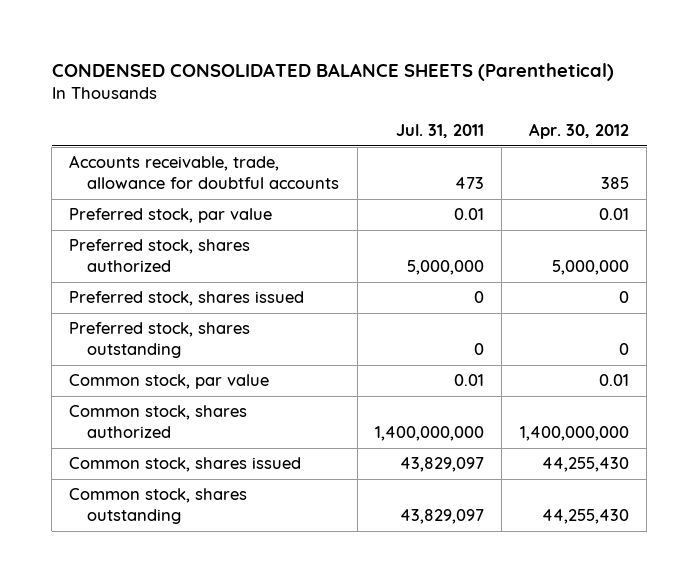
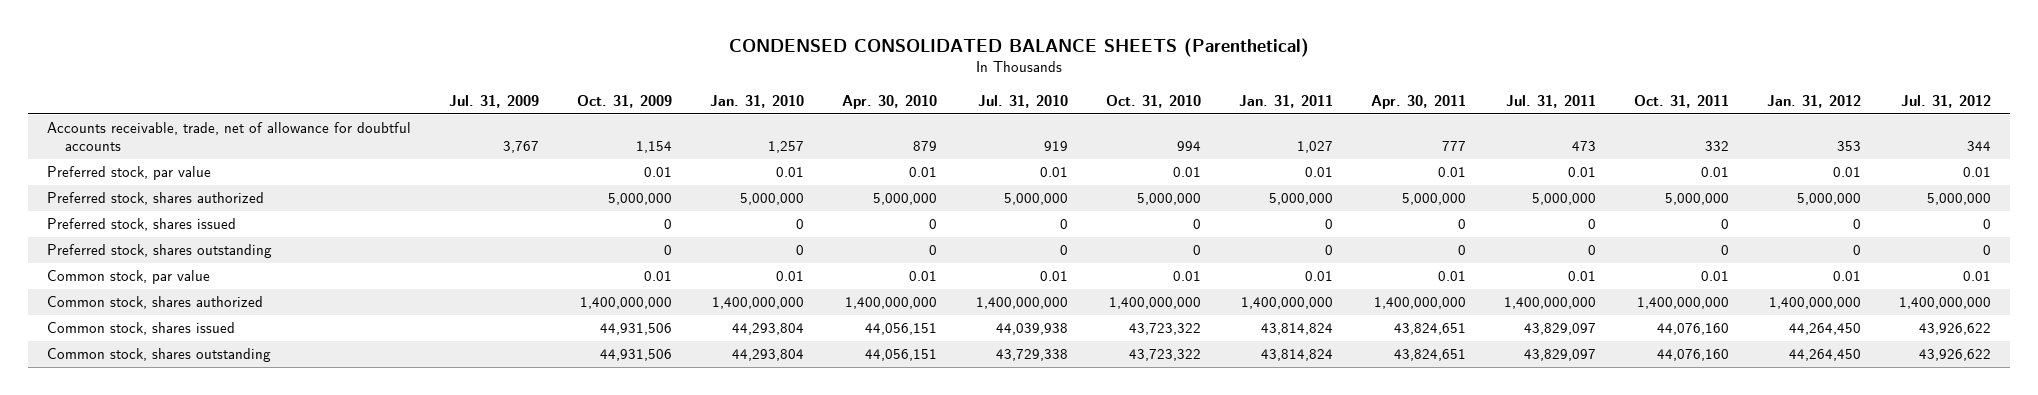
[528,123,629,140] Apr. 30, 2012 -> none
none -> [449,94,540,108] Jul. 31, 2009
none -> [577,94,673,108] Oct. 31, 2009
none -> [710,94,805,108] Jan. 31, 2010
none -> [842,94,938,109] Apr. 30, 2010
none -> [977,94,1068,108] Jul. 31, 2010
none -> [1105,94,1201,108] Oct. 31, 2010
none -> [1238,94,1333,108] Jan. 31, 2011
none -> [1370,94,1466,109] Apr. 30, 2011
none -> [1633,94,1729,108] Oct. 31, 2011
none -> [1767,94,1862,108] Jan. 31, 2012
none -> [1901,94,1992,108] Jul. 31, 2012
[69,155,340,189] Accounts receivable, trade, allowance for doubtful accounts -> [47,122,412,152] Accounts receivable, trade, net of allowance for doubtful accounts

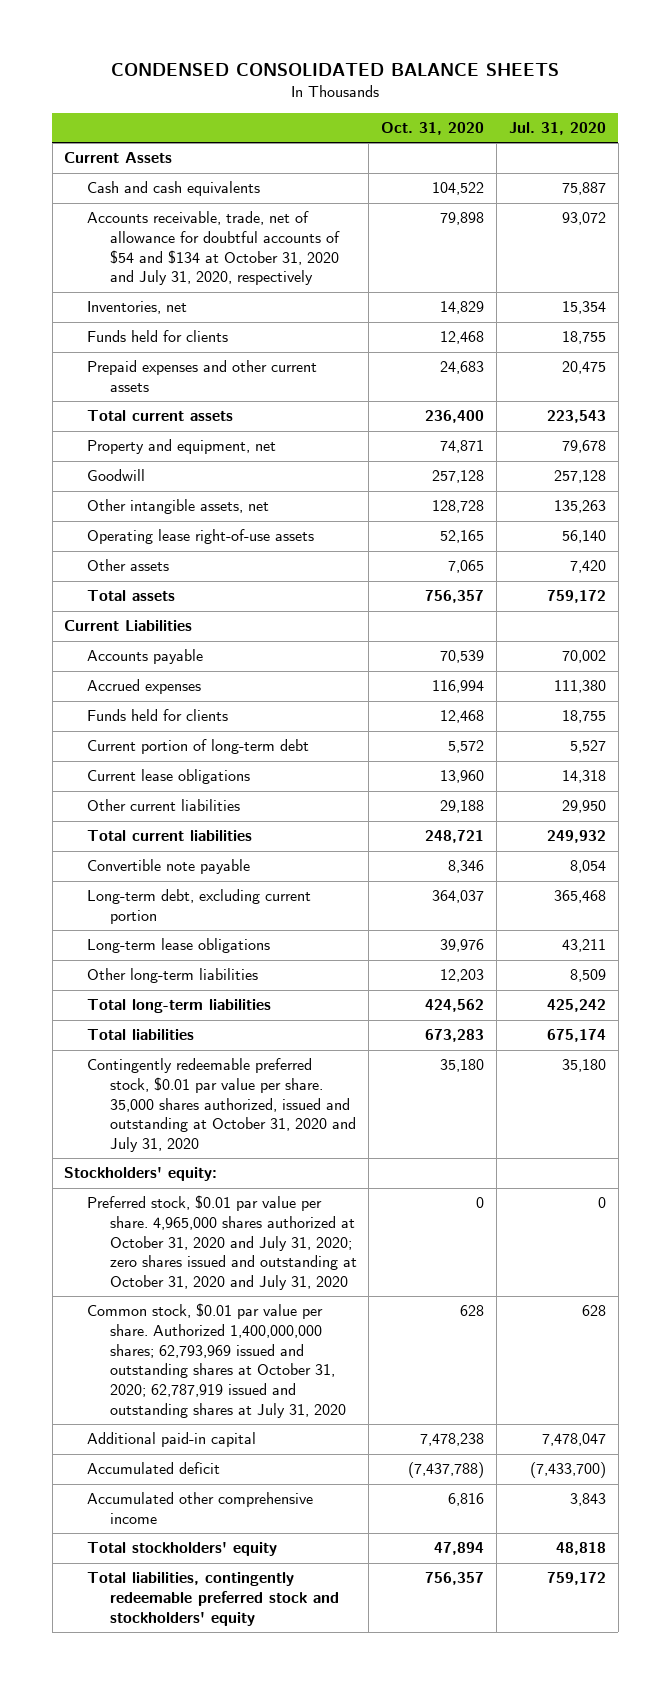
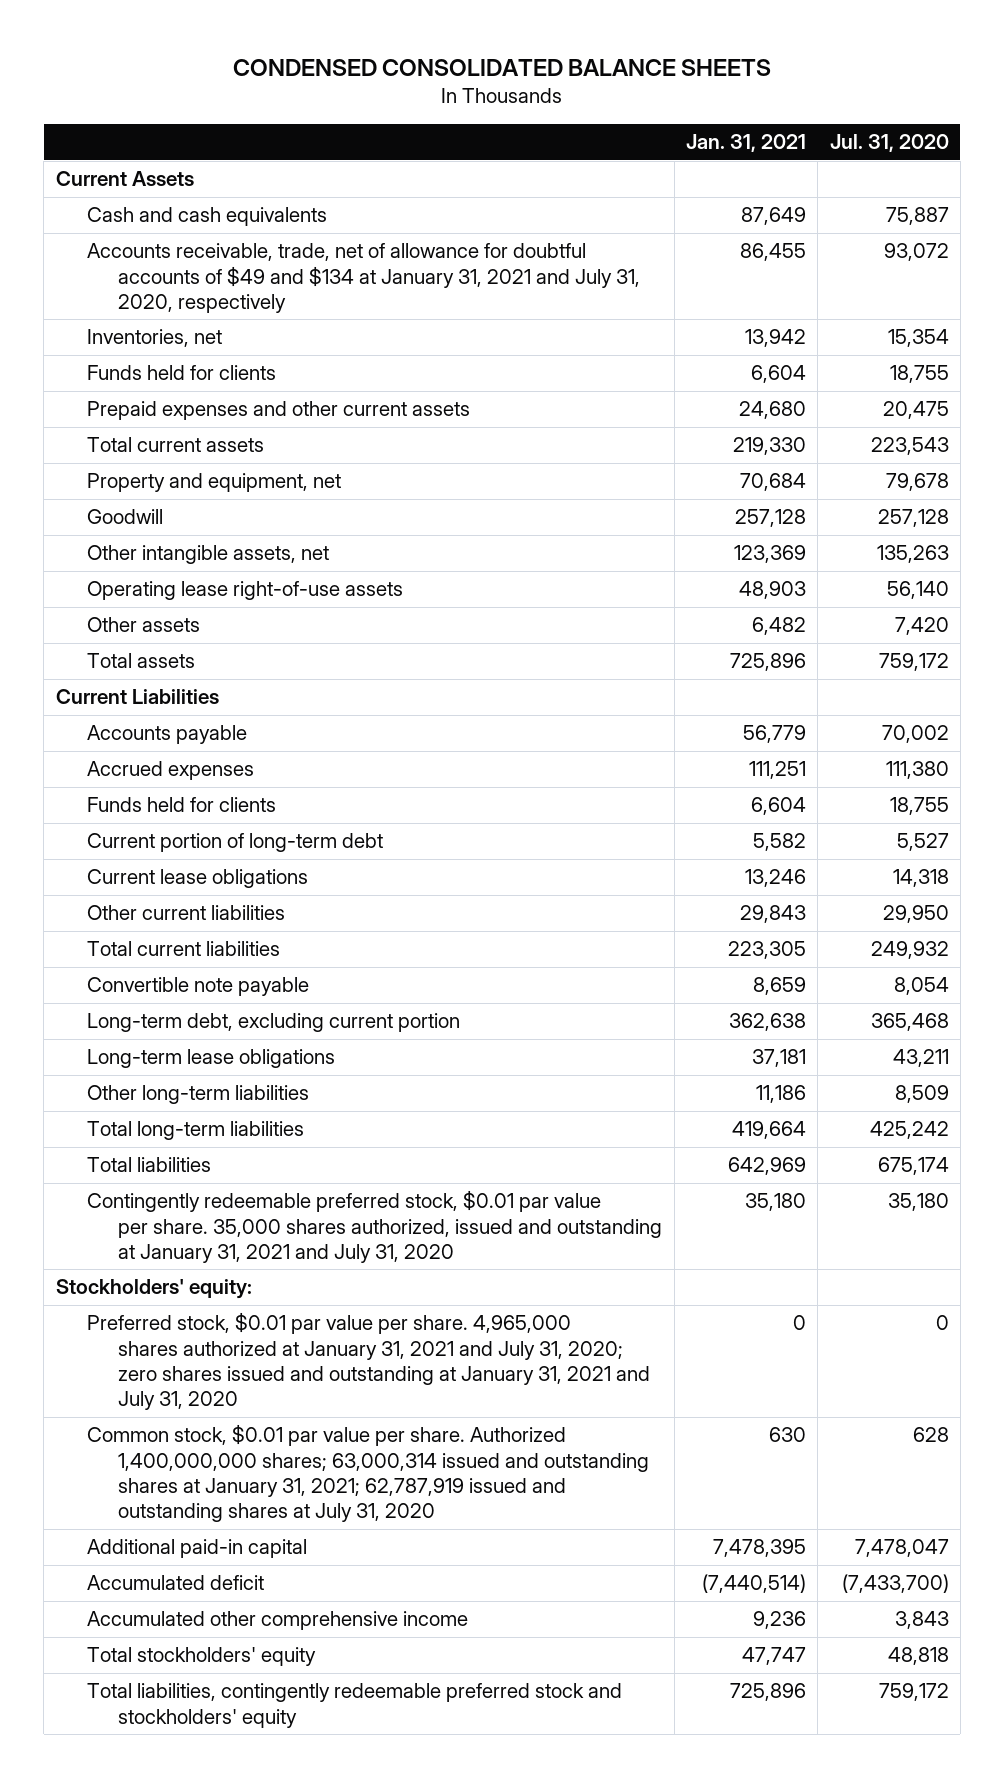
[381,121,485,135] Oct. 31, 2020 -> none
none -> [686,134,807,153] Jan. 31, 2021
[87,211,340,286] Accounts receivable, trade, net of allowance for doubtful accounts of $54 and $134 at October 31, 2020 and July 31, 2020, respectively -> [86,243,641,313] Accounts receivable, trade, net of allowance for doubtful accounts of $49 and $134 at January 31, 2021 and July 31, 2020, respectively
[87,1058,356,1152] Contingently redeemable preferred stock, $0.01 par value per share. 35,000 shares authorized, issued and outstanding at October 31, 2020 and July 31, 2020 -> [86,1190,663,1263] Contingently redeemable preferred stock, $0.01 par value per share. 35,000 shares authorized, issued and outstanding at January 31, 2021 and July 31, 2020
[87,1195,357,1290] Preferred stock, $0.01 par value per share. 4,965,000 shares authorized at October 31, 2020 and July 31, 2020; zero shares issued and outstanding at October 31, 2020 and July 31, 2020 -> [86,1312,651,1411] Preferred stock, $0.01 par value per share. 4,965,000 shares authorized at January 31, 2021 and July 31, 2020; zero shares issued and outstanding at January 31, 2021 and July 31, 2020
[87,1303,346,1418] Common stock, $0.01 par value per share. Authorized 1,400,000,000 shares; 62,793,969 issued and outstanding shares at October 31, 2020; 62,787,919 issued and outstanding shares at July 31, 2020 -> [86,1424,650,1523] Common stock, $0.01 par value per share. Authorized 1,400,000,000 shares; 63,000,314 issued and outstanding shares at January 31, 2021; 62,787,919 issued and outstanding shares at July 31, 2020

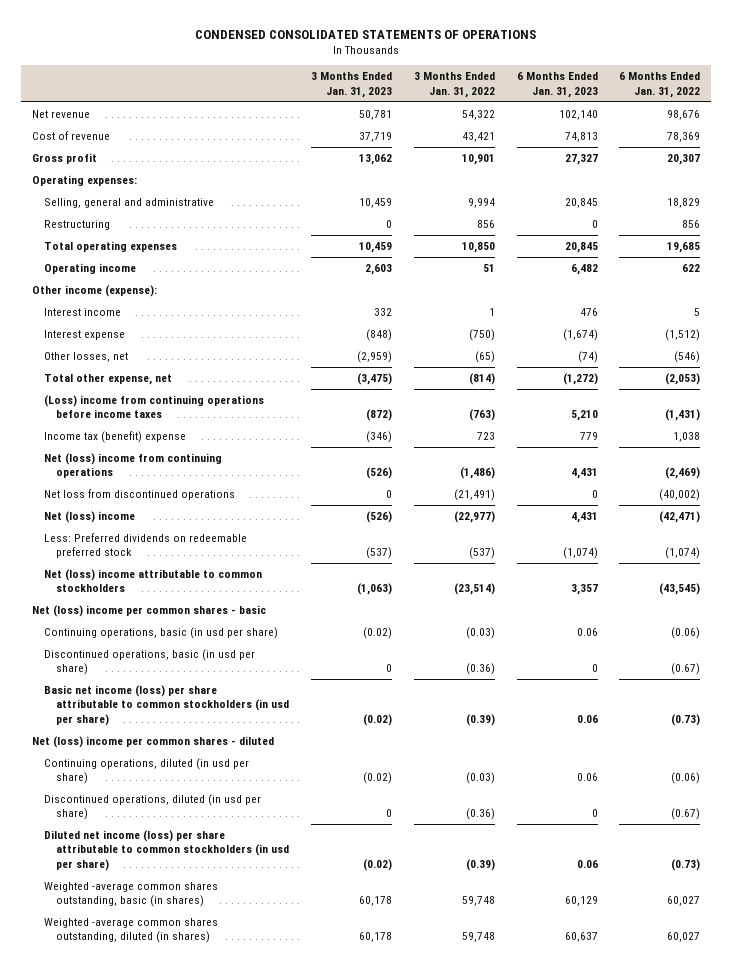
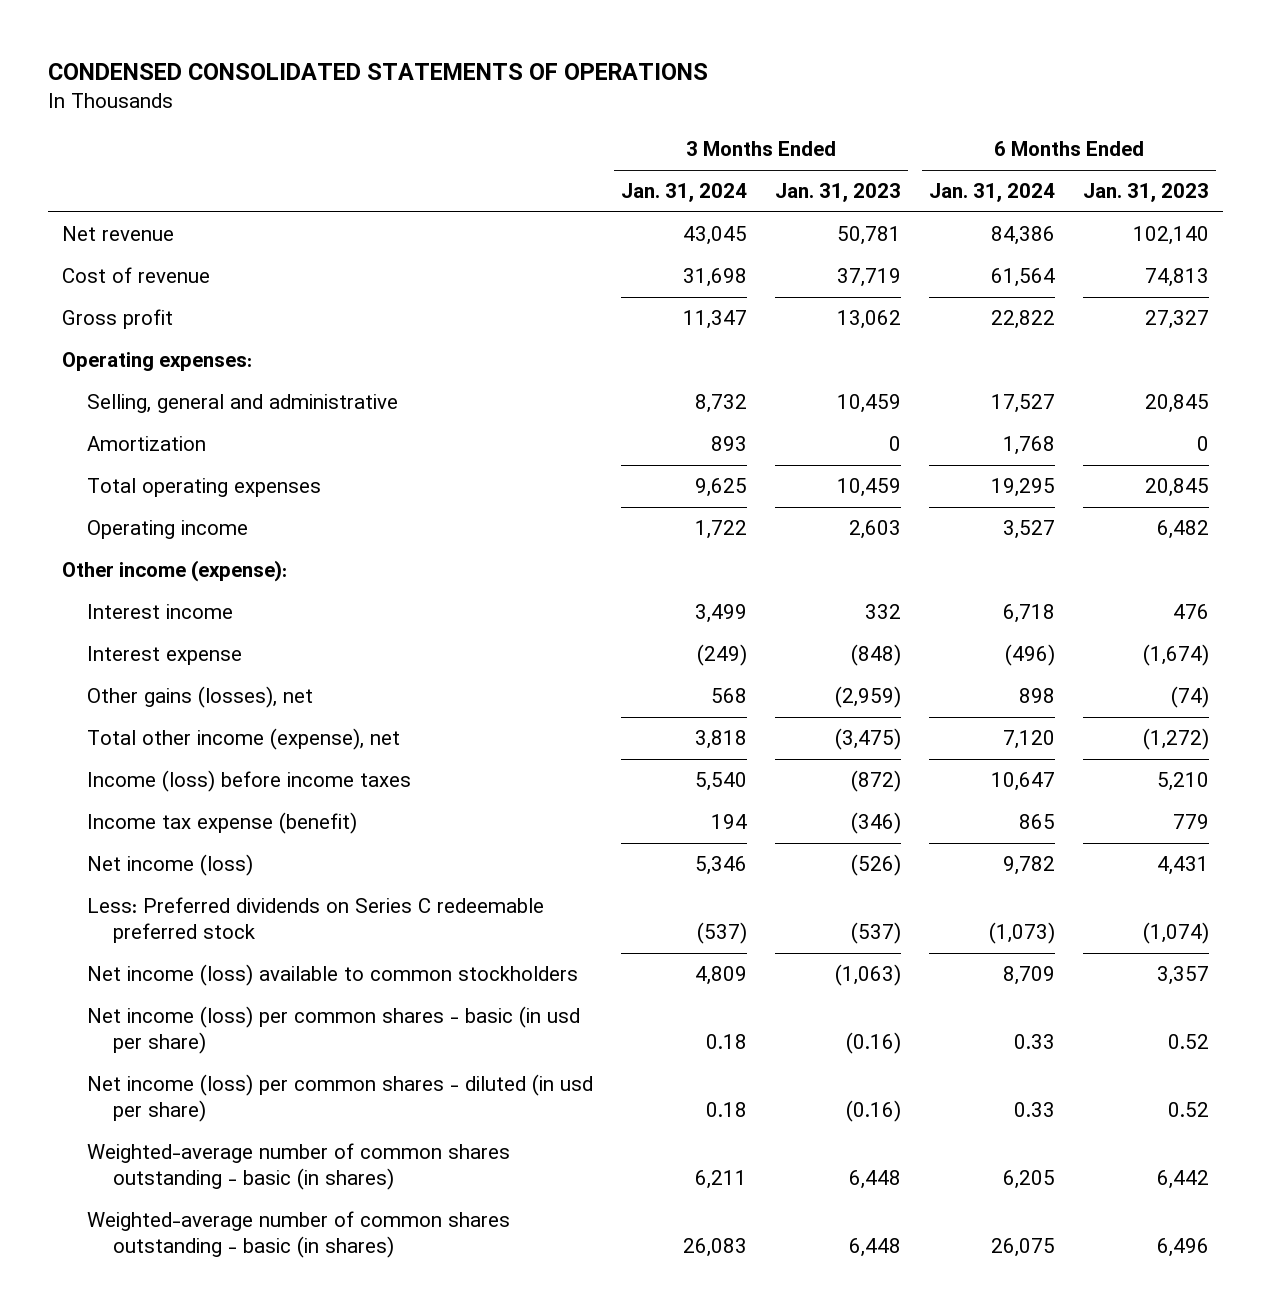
[413,72,495,98] 3 Months Ended Jan. 31, 2022 -> none
[619,72,701,98] 6 Months Ended Jan. 31, 2022 -> none
none -> [621,183,748,203] Jan. 31, 2024
none -> [929,183,1056,203] Jan. 31, 2024
[44,219,111,230] Restructuring -> none
none -> [87,436,207,452] Amortization
[44,488,236,500] Net loss from discontinued operations -> none
[44,510,136,523] Net (loss) income -> none
[32,604,267,617] Net (loss) income per common shares - basic -> none
[44,648,256,676] Discontinued operations, basic (in usd per share) -> none
[44,684,290,726] Basic net income (loss) per share attributable to common stockholders (in usd per share) -> none
[32,735,275,748] Net (loss) income per common shares - diluted -> none
[44,793,262,821] Discontinued operations, diluted (in usd per share) -> none
[44,829,290,871] Diluted net income (loss) per share attributable to common stockholders (in usd per share) -> none
[44,351,129,362] Other losses, net -> [87,686,314,709] Other gains (losses), net
[44,373,173,385] Total other expense, net -> [87,728,401,751] Total other income (expense), net
[44,394,265,419] (Loss) income from continuing operations before income taxes -> [87,770,412,793] Income (loss) before income taxes
[44,430,187,443] Income tax (benefit) expense -> [87,812,358,835] Income tax expense (benefit)
[44,452,223,479] Net (loss) income from continuing operations -> [87,854,254,877] Net income (loss)
[44,532,248,559] Less: Preferred dividends on redeemable preferred stock -> [87,897,545,944] Less: Preferred dividends on Series C redeemable preferred stock
[44,568,263,593] Net (loss) income attributable to common stockholders -> [87,964,579,987] Net income (loss) available to common stockholders
[44,626,279,639] Continuing operations, basic (in usd per share) -> [87,1006,581,1055] Net income (loss) per common shares - basic (in usd per share)
[363,626,393,639] (0.02) -> [846,1032,902,1055] (0.16)
[576,627,598,636] 0.06 -> [1168,1034,1210,1050] 0.52
[44,757,250,785] Continuing operations, diluted (in usd per share) -> [87,1074,594,1123] Net income (loss) per common shares - diluted (in usd per share)
[363,772,393,785] (0.02) -> [846,1100,902,1123] (0.16)
[576,773,598,782] 0.06 -> [1168,1102,1210,1118] 0.52
[44,881,219,908] Weighted -average common shares outstanding, basic (in shares) -> [87,1143,511,1191] Weighted-average number of common shares outstanding - basic (in shares)
[359,896,393,907] 60,178 -> [849,1170,902,1190] 6,448
[564,896,598,907] 60,129 -> [1157,1170,1210,1190] 6,442
[44,917,219,944] Weighted -average common shares outstanding, diluted (in shares) -> [87,1211,511,1259] Weighted-average number of common shares outstanding - basic (in shares)
[359,932,393,943] 60,178 -> [849,1238,902,1258] 6,448
[564,932,598,943] 60,637 -> [1157,1238,1210,1258] 6,496

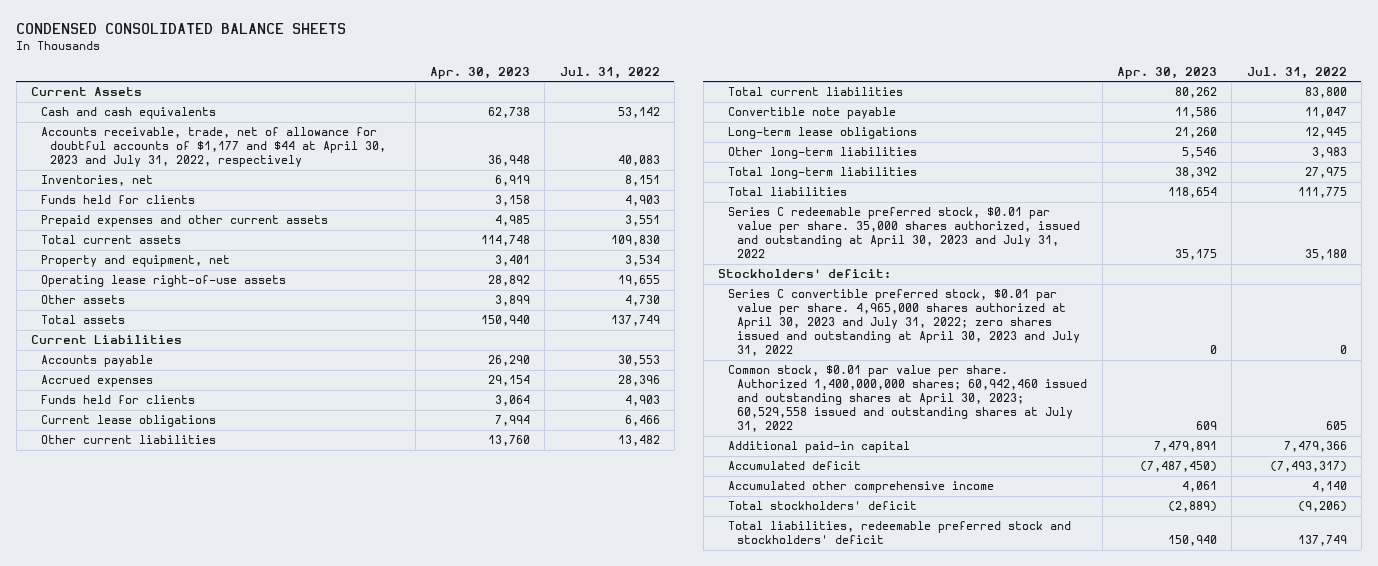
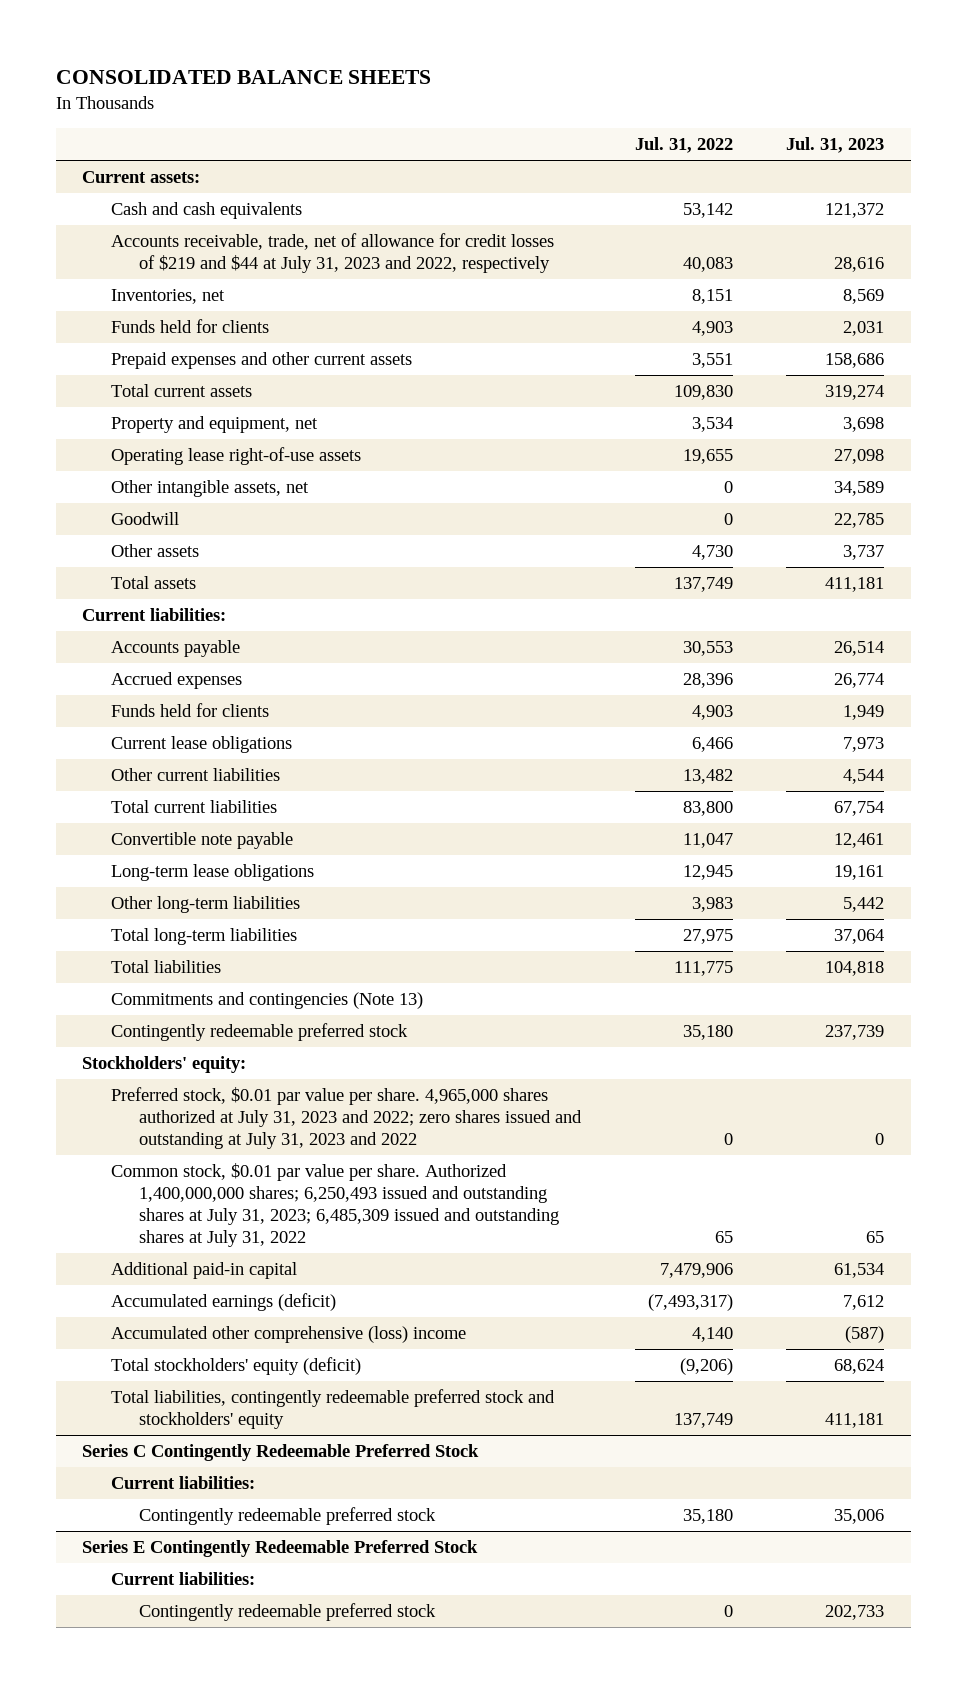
[16,23,347,35] CONDENSED CONSOLIDATED BALANCE SHEETS -> [55,70,431,85] CONSOLIDATED BALANCE SHEETS
[429,66,530,79] Apr. 30, 2023 -> none
none -> [786,137,885,154] Jul. 31, 2023
[31,87,143,97] Current Assets -> [82,171,201,184] Current assets:
[40,127,387,168] Accounts receivable, trade, net of allowance for doubtful accounts of $1,177 and $44 at April 30, 2023 and July 31, 2022, respectively -> [110,233,554,274] Accounts receivable, trade, net of allowance for credit losses of $219 and $44 at July 31, 2023 and 2022, respectively
none -> [110,480,309,498] Other intangible assets, net
none -> [110,512,179,526] Goodwill
[31,335,183,345] Current Liabilities -> [82,608,227,622] Current liabilities:
none -> [110,992,423,1010] Commitments and contingencies (Note 13)
[727,207,1081,259] Series C redeemable preferred stock, $0.01 par value per share. 35,000 shares authorized, issued and outstanding at April 30, 2023 and July 31, 2022 -> [110,1023,408,1042] Contingently redeemable preferred stock
[718,269,892,279] Stockholders' deficit: -> [82,1056,247,1074] Stockholders' equity:
[727,289,1081,357] Series C convertible preferred stock, $0.01 par value per share. 4,965,000 shares authorized at April 30, 2023 and July 31, 2022; zero shares issued and outstanding at April 30, 2023 and July 31, 2022 -> [110,1087,583,1150] Preferred stock, $0.01 par value per share. 4,965,000 shares authorized at July 31, 2023 and 2022; zero shares issued and outstanding at July 31, 2023 and 2022
[727,365,1088,433] Common stock, $0.01 par value per share. Authorized 1,400,000,000 shares; 60,942,460 issued and outstanding shares at April 30, 2023; 60,529,558 issued and outstanding shares at July 31, 2022 -> [110,1163,560,1248] Common stock, $0.01 par value per share. Authorized 1,400,000,000 shares; 6,250,493 issued and outstanding shares at July 31, 2023; 6,485,309 issued and outstanding shares at July 31, 2022
[1325,421,1347,431] 605 -> [714,1231,733,1244] 65
[1283,441,1347,453] 7,479,366 -> [659,1263,733,1279] 7,479,906
[727,461,861,471] Accumulated deficit -> [110,1293,336,1312] Accumulated earnings (deficit)
[727,481,994,494] Accumulated other comprehensive income -> [110,1326,466,1344] Accumulated other comprehensive (loss) income
[727,501,917,511] Total stockholders' deficit -> [110,1357,361,1376] Total stockholders' equity (deficit)
[727,521,1071,545] Total liabilities, redeemable preferred stock and stockholders' deficit -> [110,1389,555,1430] Total liabilities, contingently redeemable preferred stock and stockholders' equity
none -> [82,1444,480,1462] Series C Contingently Redeemable Preferred Stock
none -> [110,1476,255,1490] Current liabilities:
none -> [139,1507,437,1526] Contingently redeemable preferred stock
none -> [82,1540,479,1558] Series E Contingently Redeemable Preferred Stock
none -> [110,1572,255,1586] Current liabilities:
none -> [139,1603,437,1622] Contingently redeemable preferred stock

